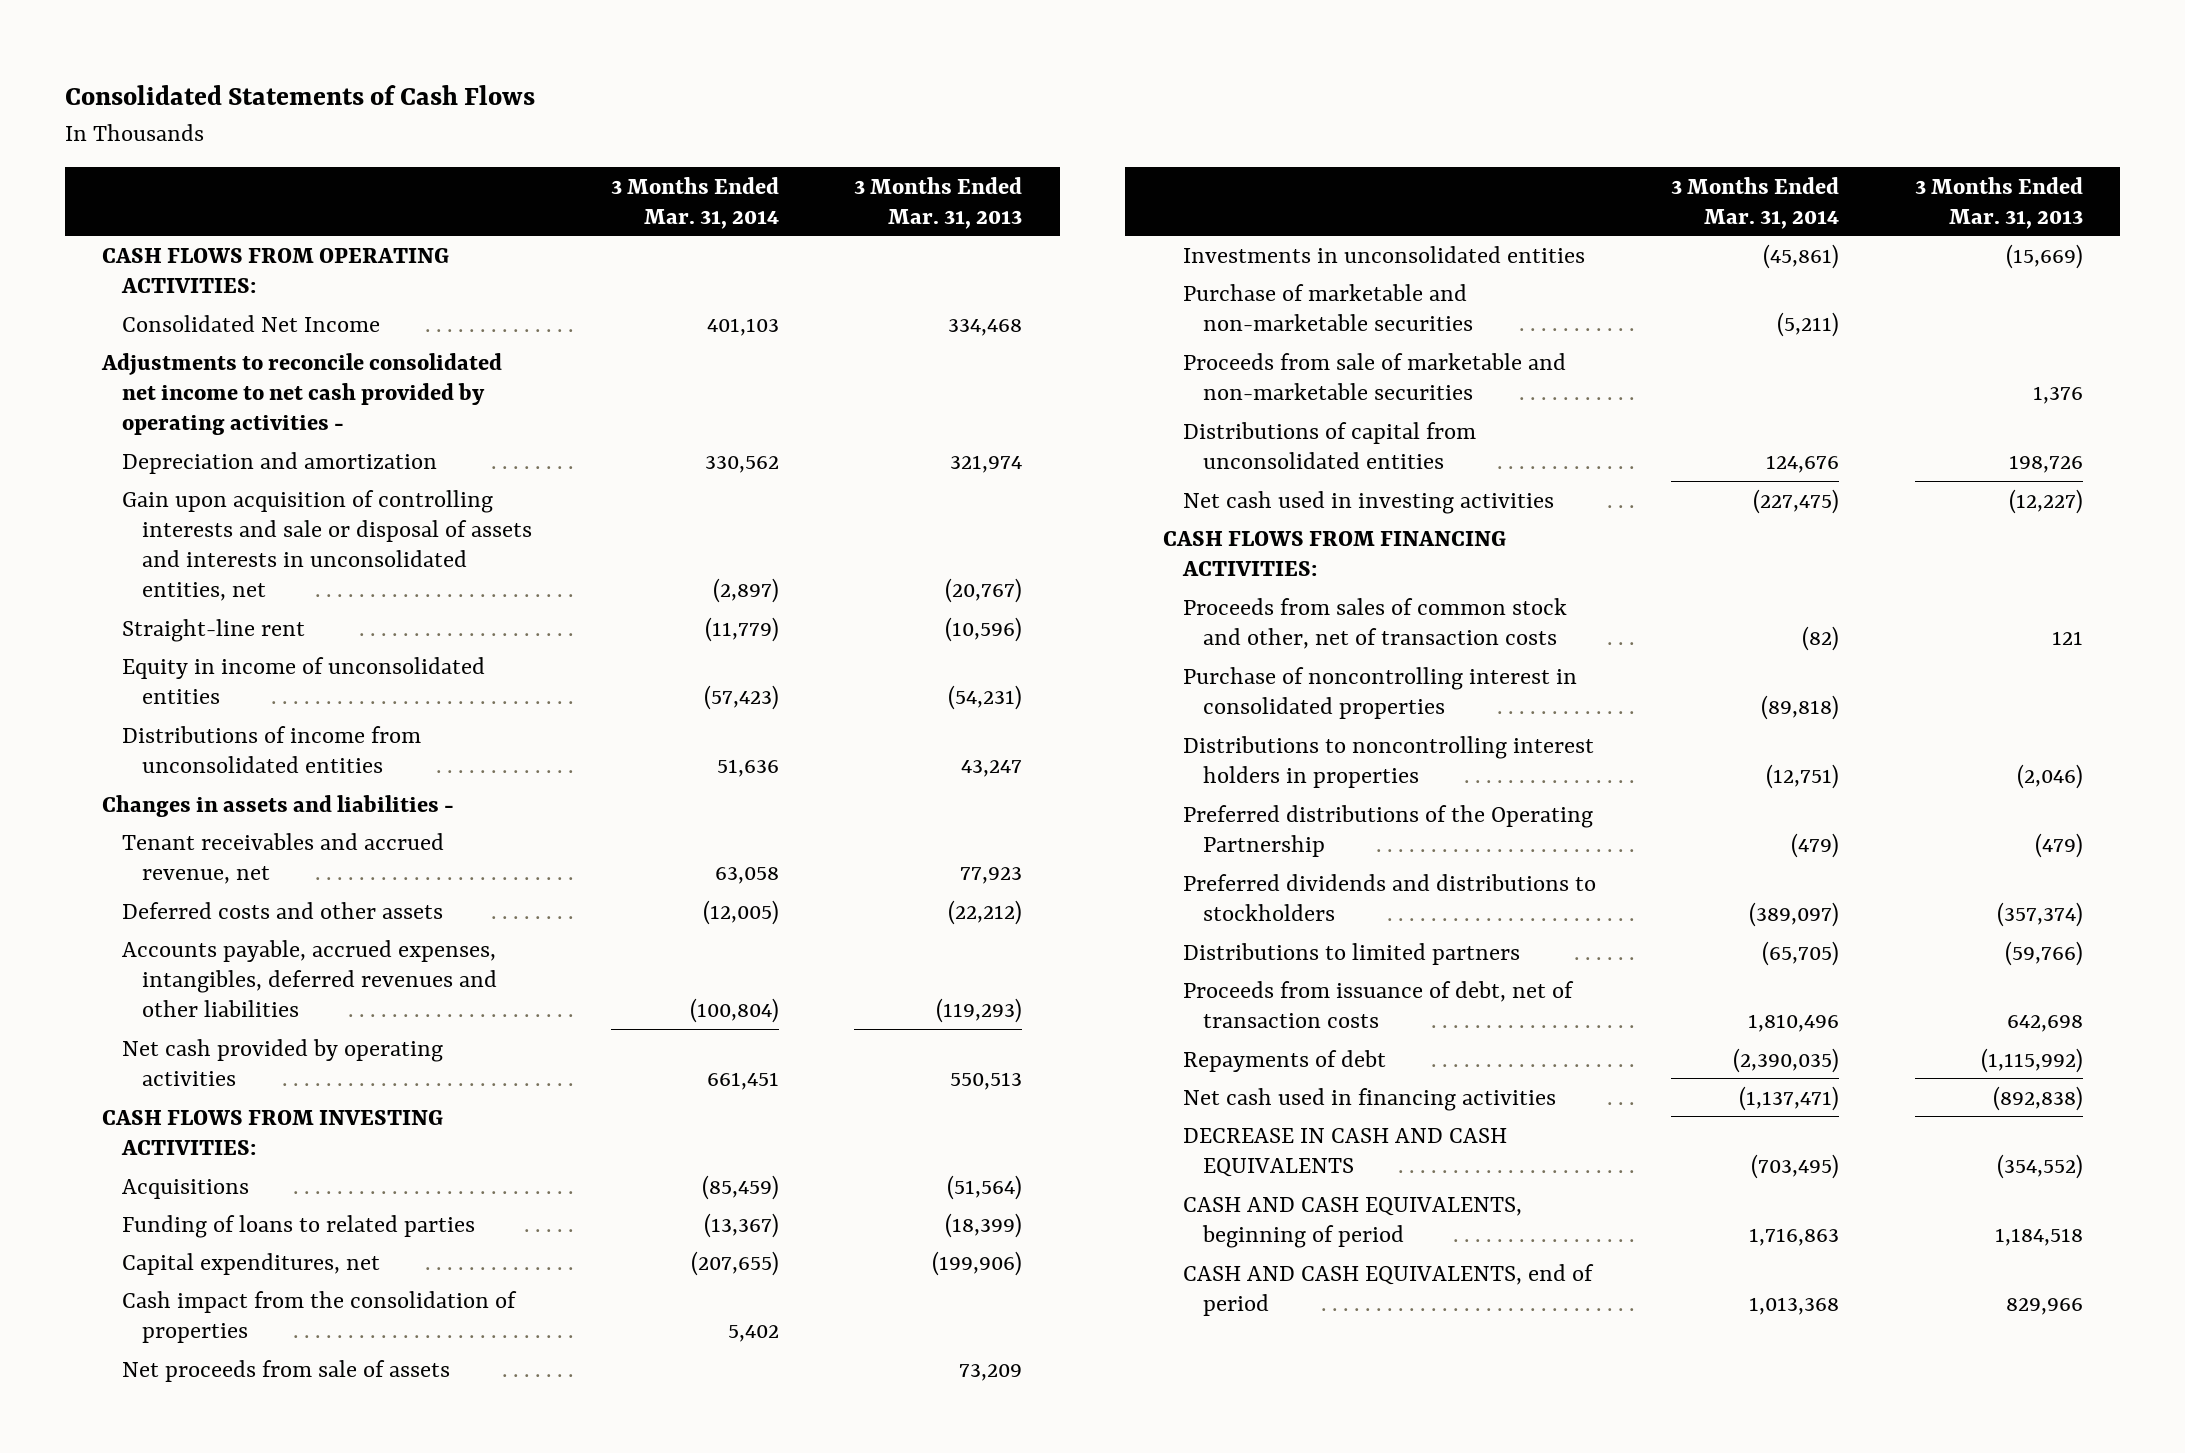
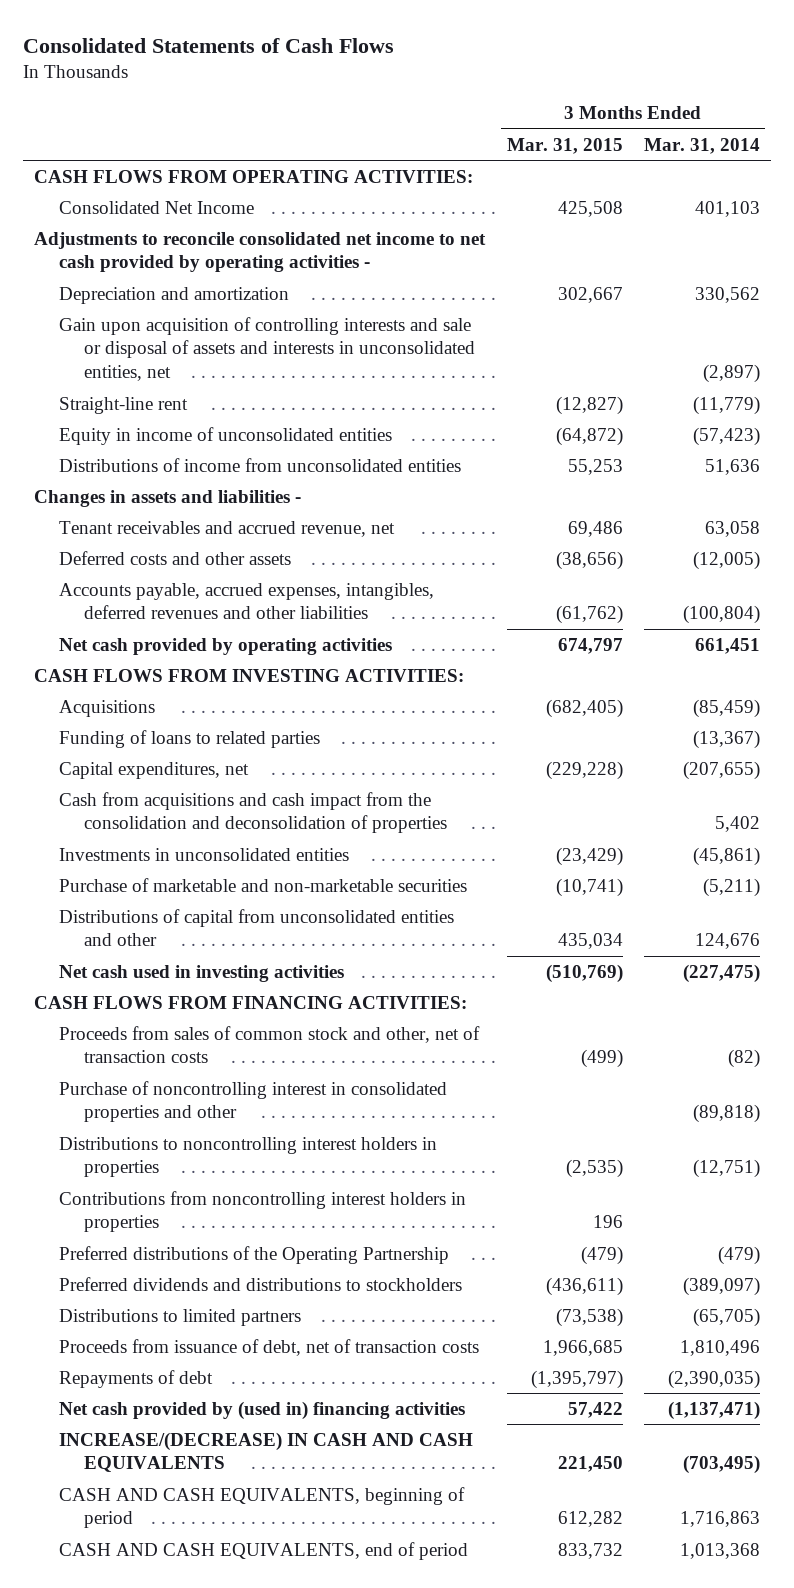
[854,176,1023,229] 3 Months Ended Mar. 31, 2013 -> none
none -> [506,137,623,154] Mar. 31, 2015
[122,1359,451,1382] Net proceeds from sale of assets -> none
[122,1290,518,1343] Cash impact from the consolidation of properties -> [59,791,448,834] Cash from acquisitions and cash impact from the consolidation and deconsolidation of properties
[1182,352,1566,400] Proceeds from sale of marketable and non-marketable securities -> none
[1182,421,1476,469] Distributions of capital from unconsolidated entities -> [59,908,455,947] Distributions of capital from unconsolidated entities and other
[1182,666,1577,719] Purchase of noncontrolling interest in consolidated properties -> [59,1080,448,1123] Purchase of noncontrolling interest in consolidated properties and other
none -> [59,1190,467,1233] Contributions from noncontrolling interest holders in properties
[1182,1087,1556,1111] Net cash used in financing activities -> [59,1400,466,1420] Net cash provided by (used in) financing activities
[1182,1127,1507,1177] DECREASE IN CASH AND CASH EQUIVALENTS -> [59,1431,474,1473] INCREASE/(DECREASE) IN CASH AND CASH EQUIVALENTS

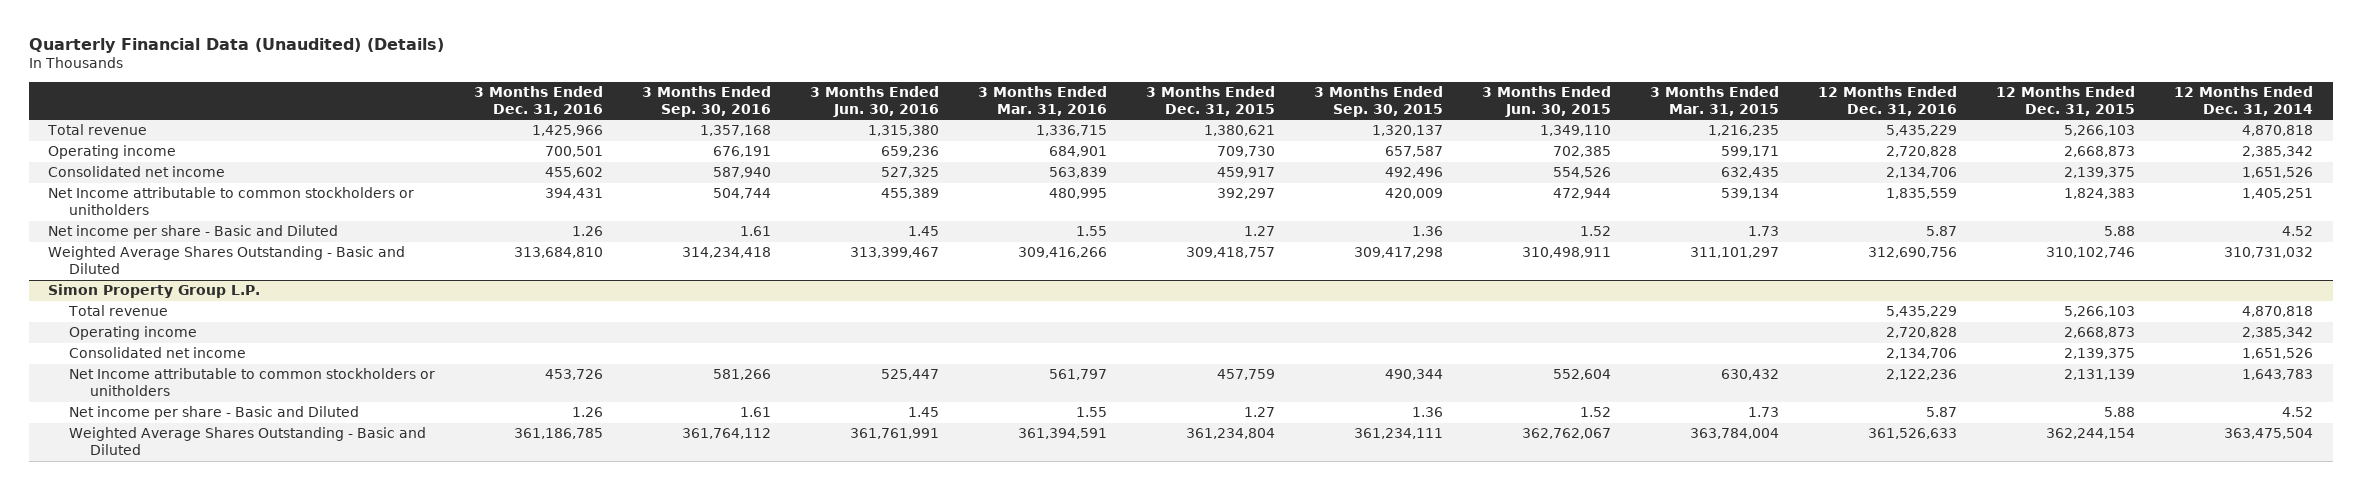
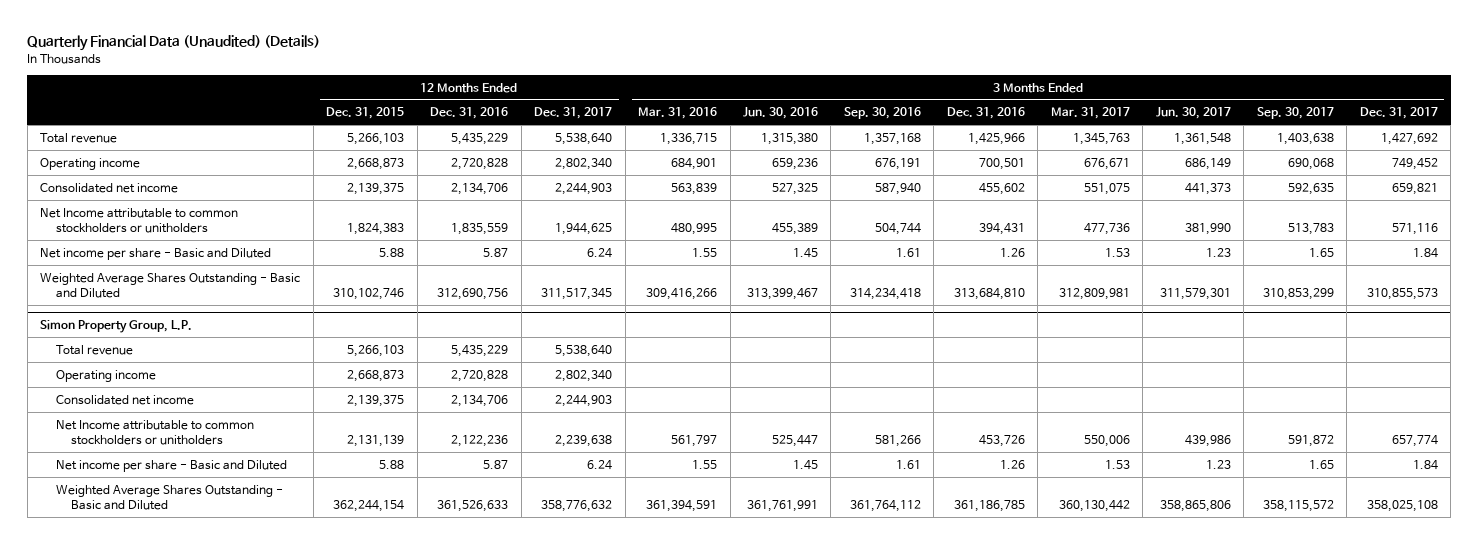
[1146,86,1276,116] 3 Months Ended Dec. 31, 2015 -> none
[1314,86,1444,117] 3 Months Ended Sep. 30, 2015 -> none
[1482,86,1612,117] 3 Months Ended Jun. 30, 2015 -> none
[1650,86,1780,116] 3 Months Ended Mar. 31, 2015 -> none
[2174,86,2314,116] 12 Months Ended Dec. 31, 2014 -> none
none -> [534,107,613,120] Dec. 31, 2017
none -> [1050,107,1130,120] Mar. 31, 2017
none -> [1155,107,1231,120] Jun. 30, 2017
none -> [1256,107,1334,120] Sep. 30, 2017
none -> [1359,107,1438,120] Dec. 31, 2017
[48,284,261,299] Simon Property Group L.P. -> [40,320,193,334] Simon Property Group, L.P.

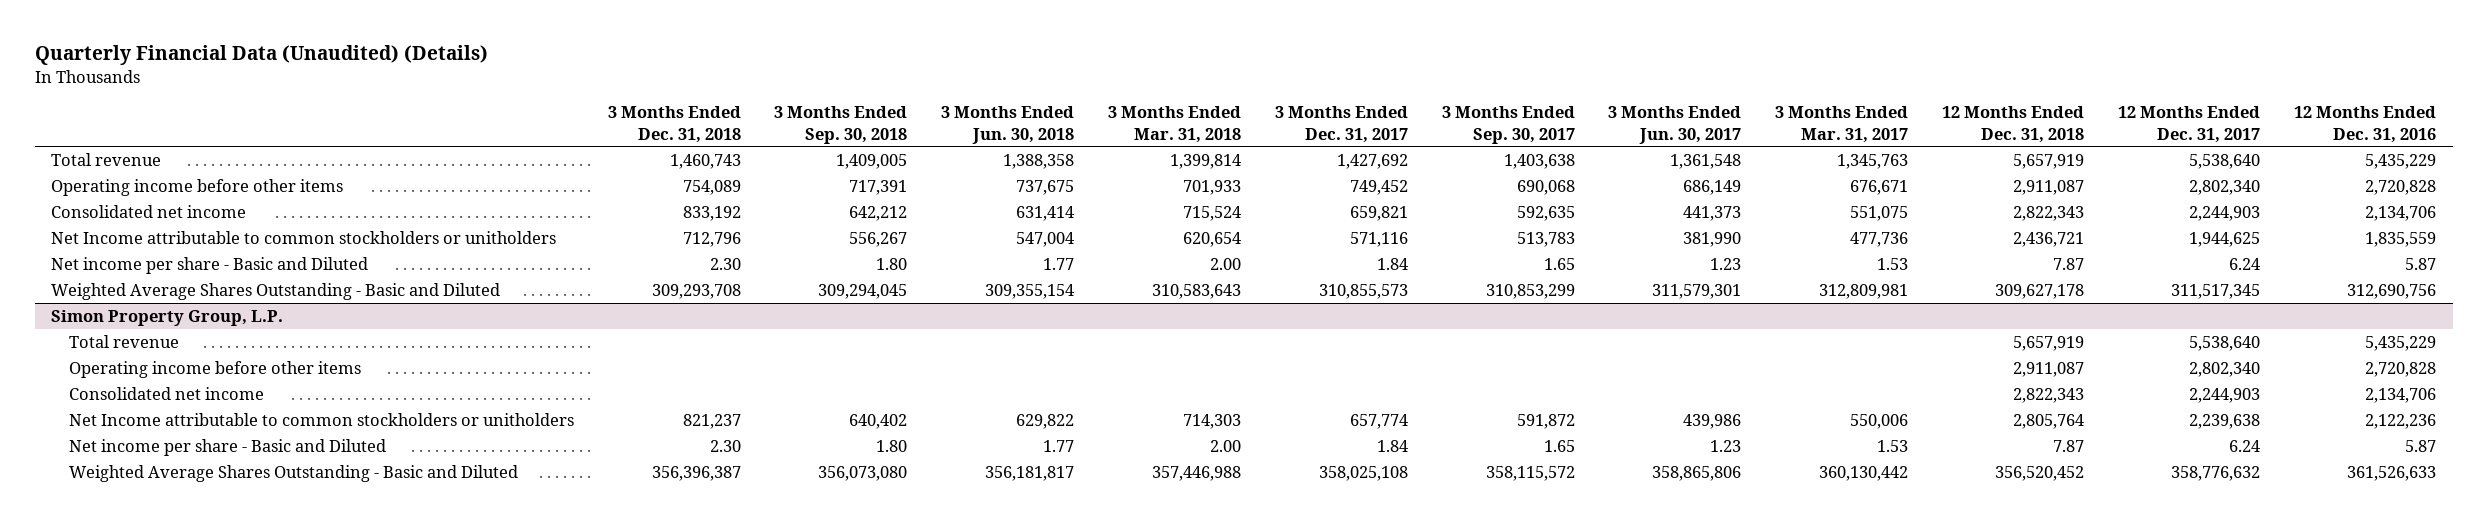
[326,107,405,120] Dec. 31, 2015 -> none
[638,107,718,120] Mar. 31, 2016 -> none
[742,107,818,120] Jun. 30, 2016 -> none
[843,107,921,120] Sep. 30, 2016 -> none
[946,107,1025,120] Dec. 31, 2016 -> none
none -> [607,106,741,143] 3 Months Ended Dec. 31, 2018
none -> [774,106,908,144] 3 Months Ended Sep. 30, 2018
none -> [941,106,1075,144] 3 Months Ended Jun. 30, 2018
none -> [1107,106,1241,143] 3 Months Ended Mar. 31, 2018
none -> [1942,106,2085,143] 12 Months Ended Dec. 31, 2018
[40,157,141,170] Operating income -> [51,178,344,196] Operating income before other items
[55,369,156,382] Operating income -> [68,360,361,378] Operating income before other items

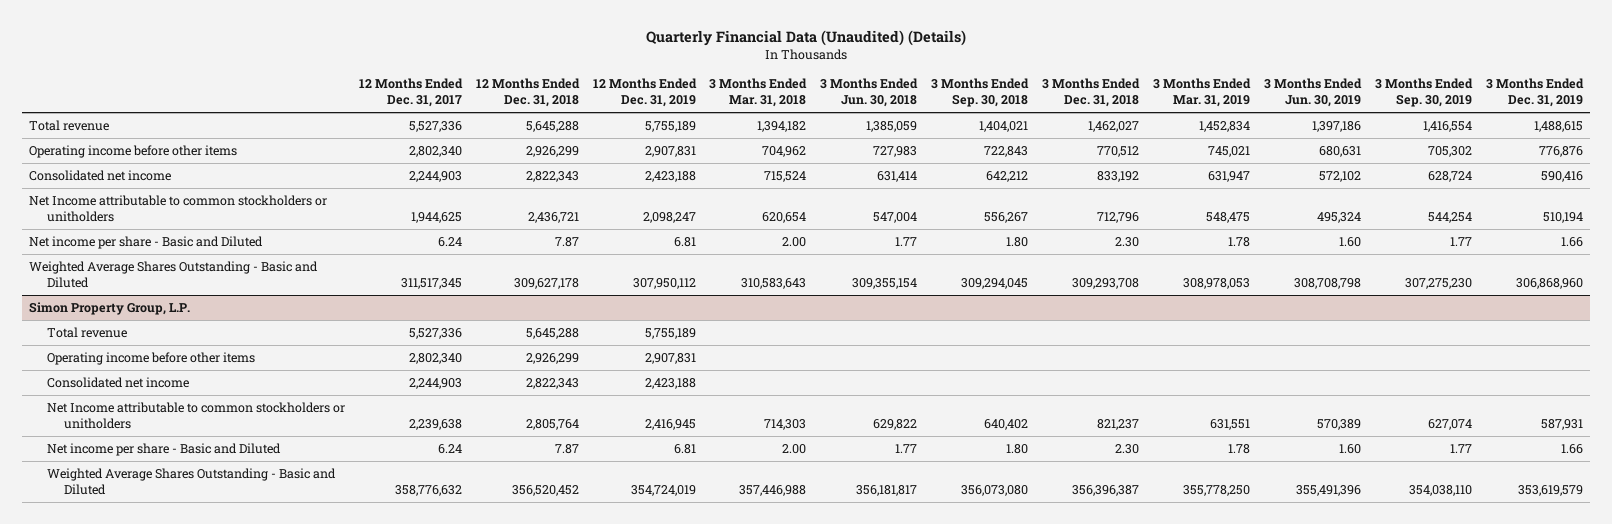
[1274,106,1408,143] 3 Months Ended Dec. 31, 2017 -> none
[1441,106,1575,144] 3 Months Ended Sep. 30, 2017 -> none
[1608,106,1742,144] 3 Months Ended Jun. 30, 2017 -> none
[1775,106,1909,143] 3 Months Ended Mar. 31, 2017 -> none
[2293,106,2436,143] 12 Months Ended Dec. 31, 2016 -> none
none -> [592,78,697,108] 12 Months Ended Dec. 31, 2019
none -> [1153,78,1252,108] 3 Months Ended Mar. 31, 2019
none -> [1264,78,1363,108] 3 Months Ended Jun. 30, 2019
none -> [1374,78,1473,108] 3 Months Ended Sep. 30, 2019
none -> [1485,78,1584,108] 3 Months Ended Dec. 31, 2019
[669,153,741,169] 1,460,743 -> [1088,121,1140,133] 1,462,027
[836,153,908,169] 1,409,005 -> [979,121,1029,133] 1,404,021
[1003,153,1075,169] 1,388,358 -> [866,121,918,133] 1,385,059
[1169,153,1241,169] 1,399,814 -> [757,121,807,133] 1,394,182
[2013,153,2085,169] 5,657,919 -> [525,121,579,133] 5,645,288
[2188,153,2260,169] 5,538,640 -> [408,121,462,133] 5,527,336
[682,179,741,195] 754,089 -> [1097,146,1140,158] 770,512
[849,179,908,195] 717,391 -> [984,146,1029,158] 722,843
[1016,179,1075,195] 737,675 -> [873,146,918,158] 727,983
[1182,179,1241,195] 701,933 -> [762,146,807,158] 704,962
[2013,179,2085,195] 2,911,087 -> [525,146,579,158] 2,926,299
[2013,335,2085,351] 5,657,919 -> [525,328,579,340] 5,645,288
[2188,335,2260,351] 5,538,640 -> [408,328,462,340] 5,527,336
[2013,361,2085,377] 2,911,087 -> [525,353,579,365] 2,926,299

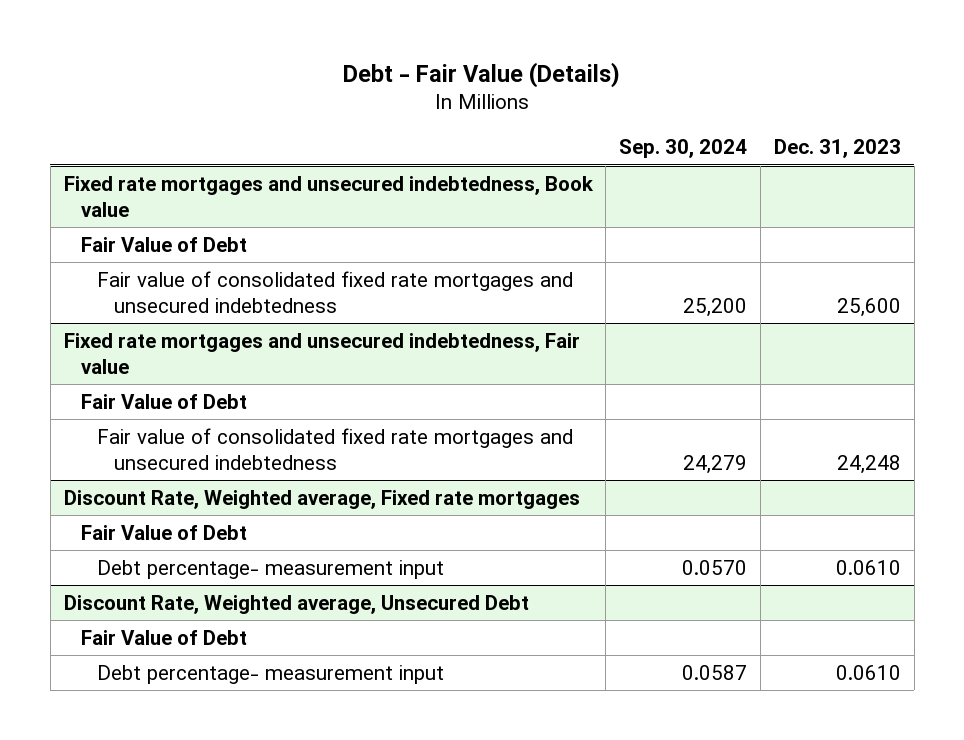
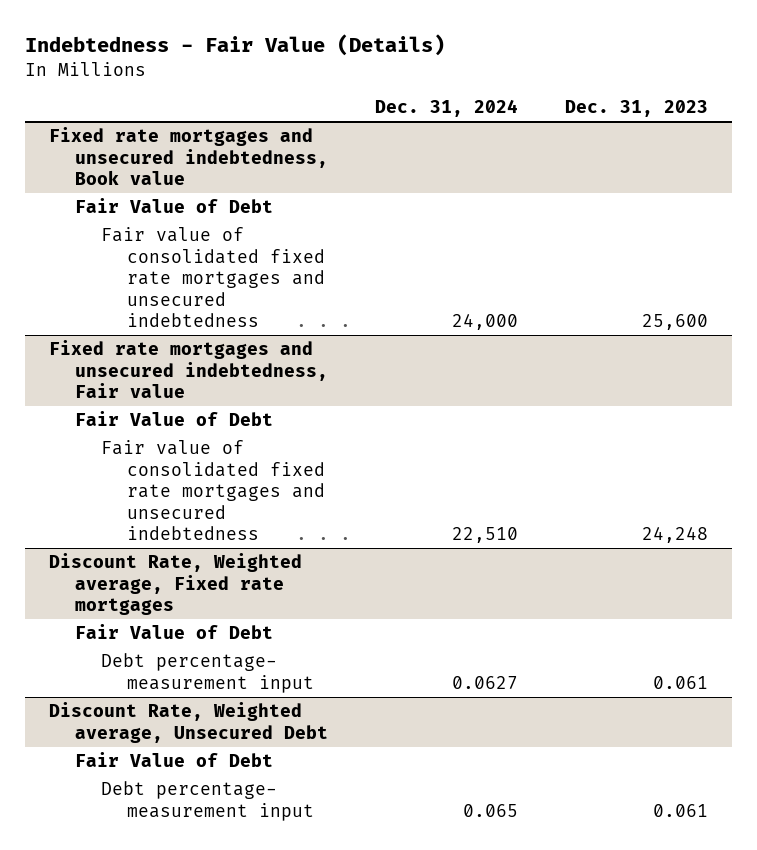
[343,61,621,88] Debt - Fair Value (Details) -> [25,34,446,57] Indebtedness - Fair Value (Details)
[619,139,748,159] Sep. 30, 2024 -> none
none -> [374,99,518,118] Dec. 31, 2024
[835,559,901,575] 0.0610 -> [652,675,708,689] 0.061
[835,664,901,680] 0.0610 -> [652,803,708,817] 0.061

